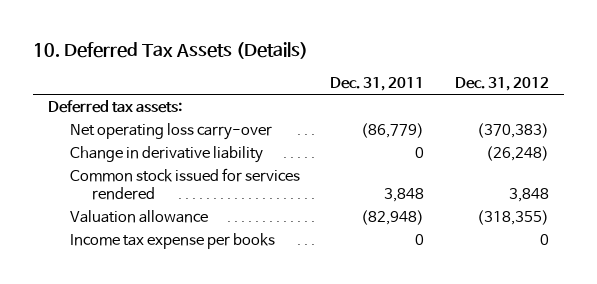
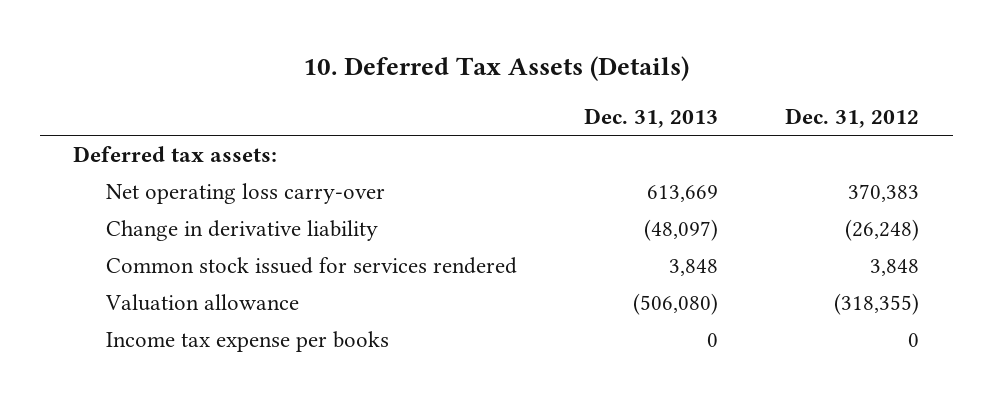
[330,77,425,92] Dec. 31, 2011 -> none
none -> [584,108,719,129] Dec. 31, 2013
[476,122,549,138] (370,383) -> [848,184,920,203] 370,383

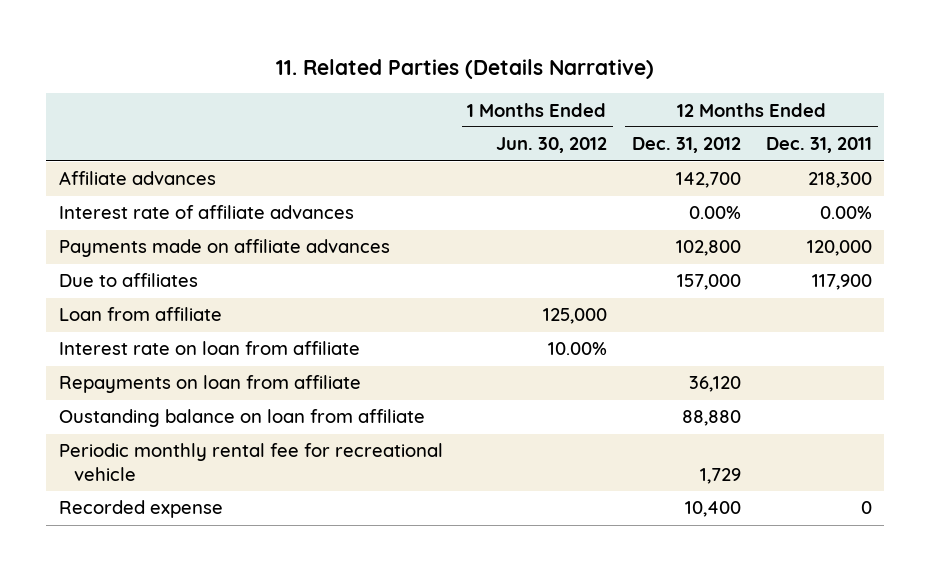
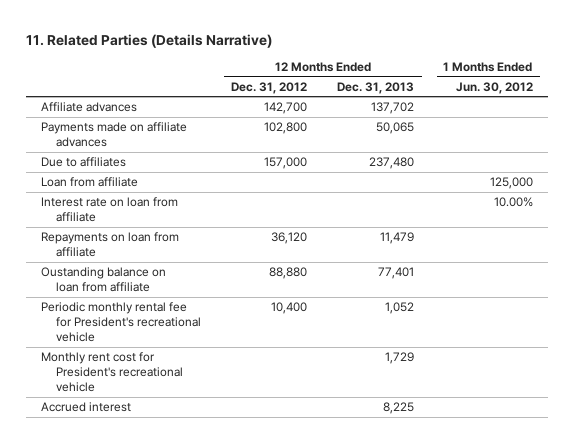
[765,137,872,154] Dec. 31, 2011 -> none
none -> [337,81,415,94] Dec. 31, 2013
[58,205,354,220] Interest rate of affiliate advances -> none
[58,500,223,519] Recorded expense -> none
[58,443,443,482] Periodic monthly rental fee for recreational vehicle -> [40,302,202,343] Periodic monthly rental fee for President's recreational vehicle
[699,468,741,485] 1,729 -> [271,302,308,315] 10,400
none -> [40,352,184,393] Monthly rent cost for President's recreational vehicle
none -> [40,402,131,413] Accrued interest

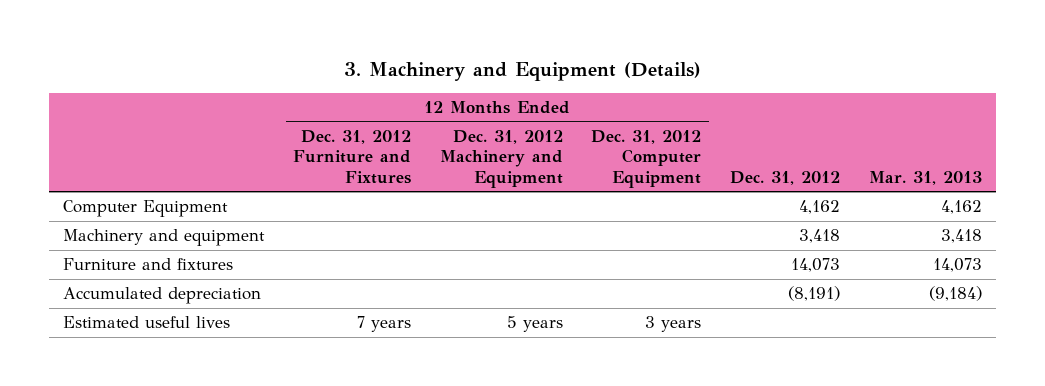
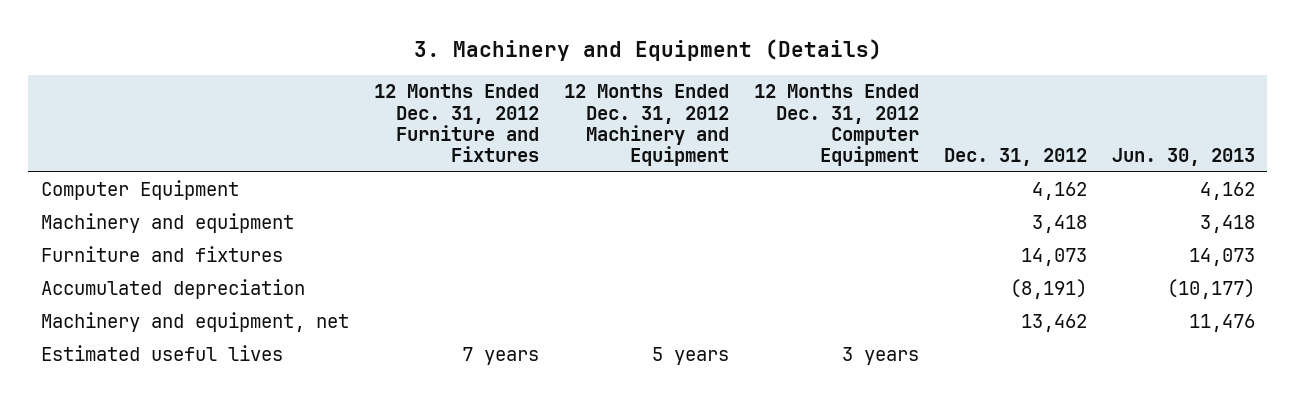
[868,170,982,185] Mar. 31, 2013 -> none
none -> [1111,148,1255,167] Jun. 30, 2013
none -> [40,312,349,333] Machinery and equipment, net

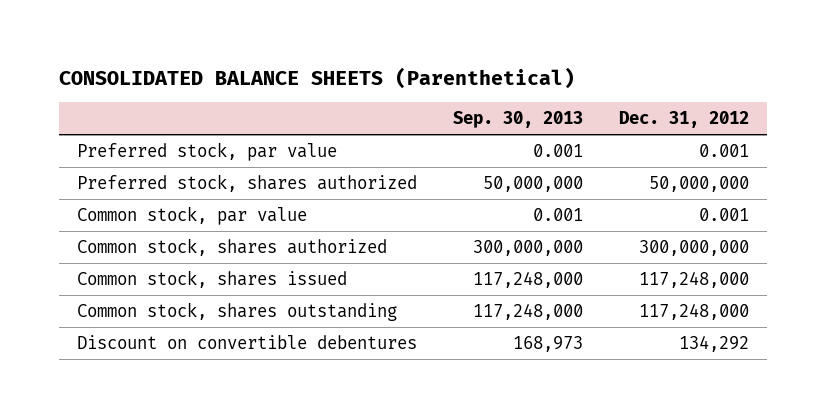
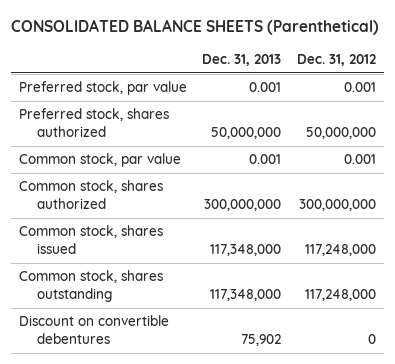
[452,110,583,128] Sep. 30, 2013 -> none
none -> [202,54,282,67] Dec. 31, 2013
[678,335,749,353] 134,292 -> [367,333,376,344] 0

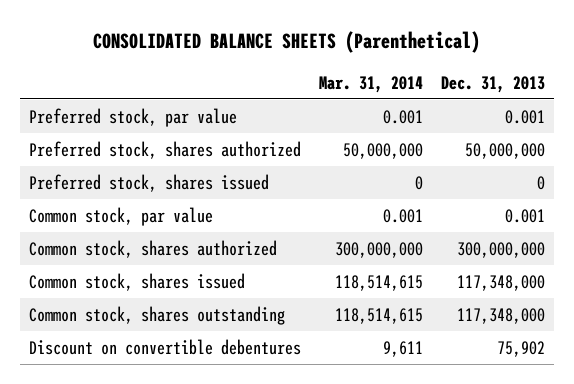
[296,54,376,67] Dec. 31, 2012 -> none
none -> [318,75,423,93] Mar. 31, 2014
none -> [28,173,269,192] Preferred stock, shares issued

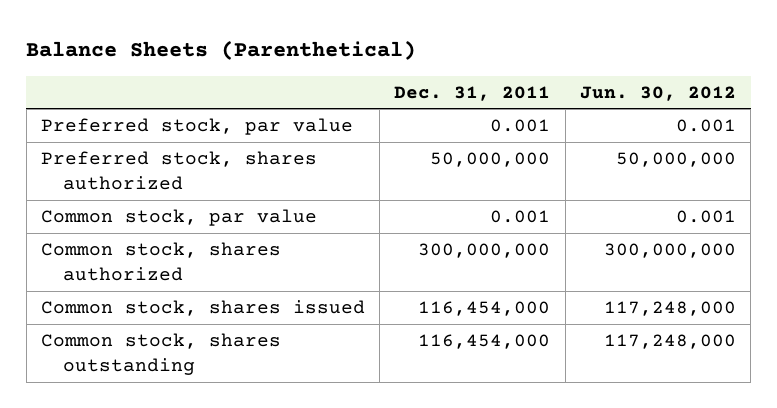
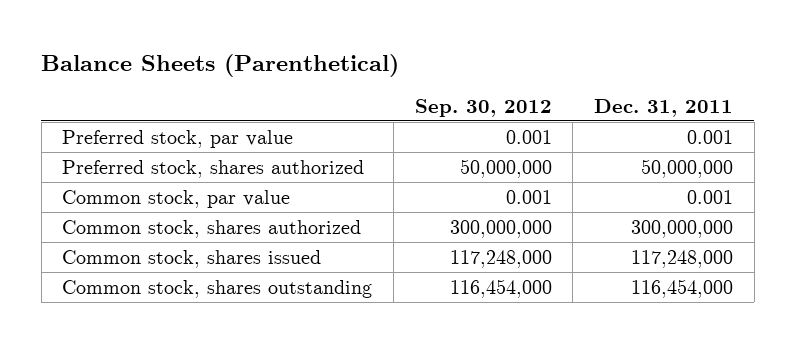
[579,85,736,101] Jun. 30, 2012 -> none
none -> [414,98,552,117] Sep. 30, 2012
[418,301,551,317] 116,454,000 -> [631,249,734,268] 117,248,000

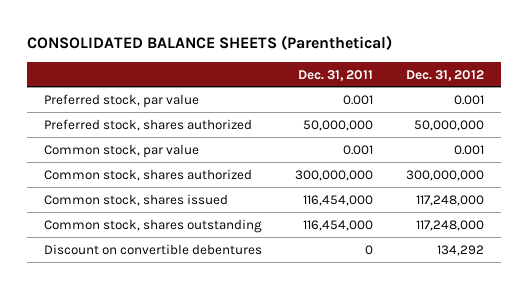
[41,54,400,78] Balance Sheets (Parenthetical) -> [26,35,392,51] CONSOLIDATED BALANCE SHEETS (Parenthetical)
[414,98,552,117] Sep. 30, 2012 -> none
none -> [405,69,484,81] Dec. 31, 2012
[631,249,734,268] 117,248,000 -> [302,194,373,206] 116,454,000
none -> [43,243,262,255] Discount on convertible debentures

